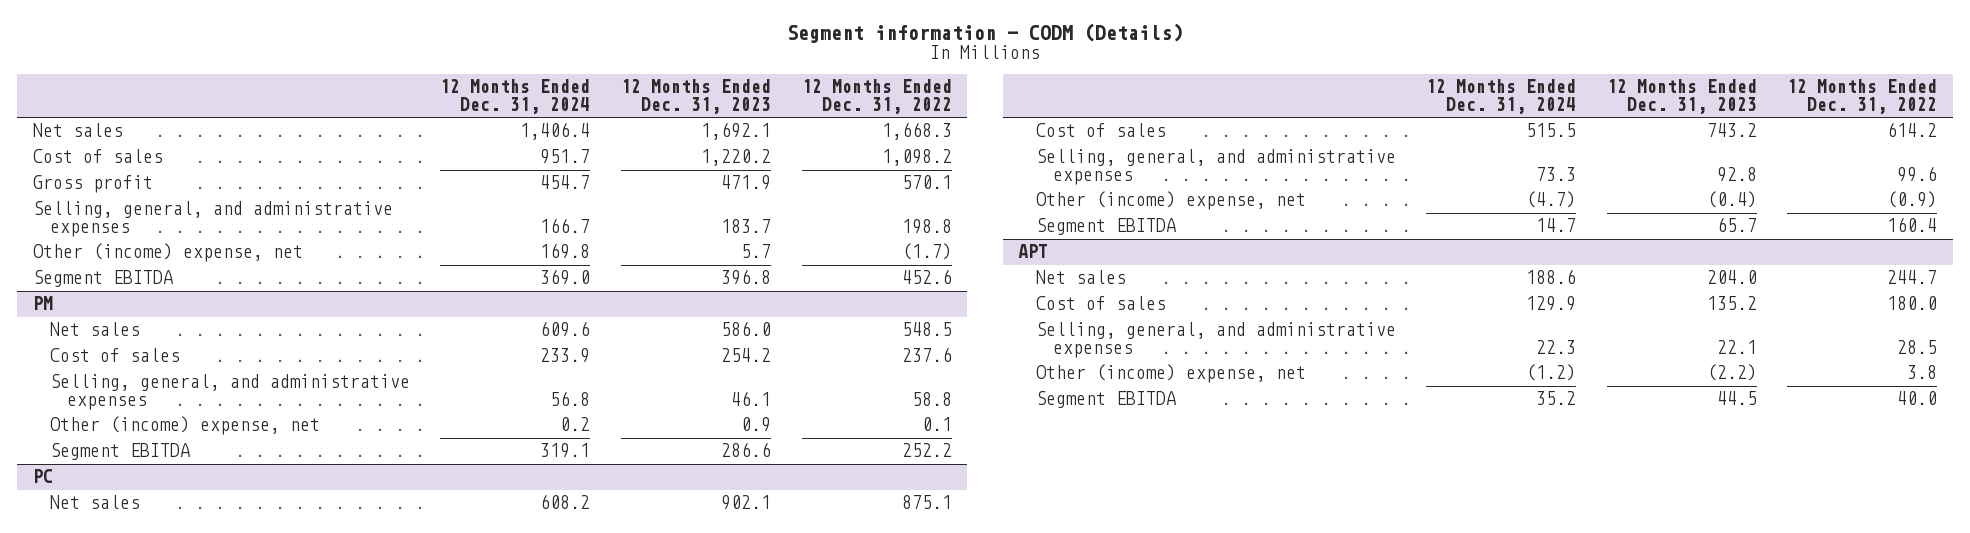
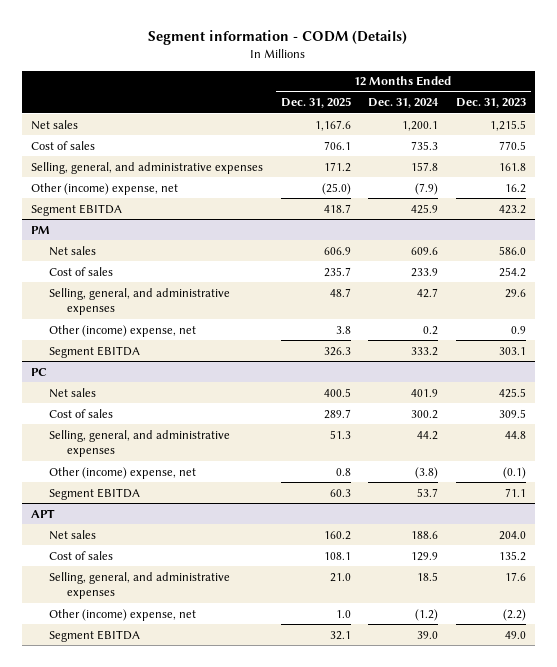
[801,79,952,115] 12 Months Ended Dec. 31, 2022 -> none
none -> [280,97,351,109] Dec. 31, 2025
[32,175,153,194] Gross profit -> none
[520,122,591,141] 1,406.4 -> [402,120,439,131] 1,200.1
[700,122,771,141] 1,692.1 -> [490,119,527,131] 1,215.5
[540,149,591,165] 951.7 -> [411,140,439,150] 735.3
[700,149,771,167] 1,220.2 -> [499,140,527,150] 770.5
[540,218,591,234] 166.7 -> [411,161,439,171] 157.8
[720,219,771,234] 183.7 -> [499,162,527,171] 161.8
[540,243,591,260] 169.8 -> [415,182,439,195] (7.9)
[740,244,771,259] 5.7 -> [505,183,527,193] 16.2
[540,269,591,286] 369.0 -> [411,203,439,214] 425.9
[720,269,771,286] 396.8 -> [499,204,527,214] 423.2
[550,391,591,407] 56.8 -> [417,287,439,298] 42.7
[730,391,771,407] 46.1 -> [505,288,527,298] 29.6
[540,443,591,459] 319.1 -> [411,346,439,356] 333.2
[720,442,771,458] 286.6 -> [499,346,527,355] 303.1
[540,494,591,510] 608.2 -> [411,388,439,397] 401.9
[720,495,771,511] 902.1 -> [499,387,527,398] 425.5
[1526,123,1577,138] 515.5 -> [411,409,439,419] 300.2
[1706,123,1757,138] 743.2 -> [499,408,527,418] 309.5
[1536,167,1577,182] 73.3 -> [417,430,439,440] 44.2
[1716,167,1757,183] 92.8 -> [505,430,527,439] 44.8
[1526,191,1577,209] (4.7) -> [415,466,439,479] (3.8)
[1706,191,1757,209] (0.4) -> [503,466,527,479] (0.1)
[1536,218,1577,233] 14.7 -> [417,487,439,497] 53.7
[1716,217,1757,233] 65.7 -> [505,487,527,497] 71.1
[1536,340,1577,355] 22.3 -> [417,571,439,581] 18.5
[1716,340,1757,355] 22.1 -> [505,571,527,581] 17.6
[1536,391,1577,406] 35.2 -> [417,630,439,639] 39.0
[1716,391,1757,406] 44.5 -> [505,630,527,639] 49.0

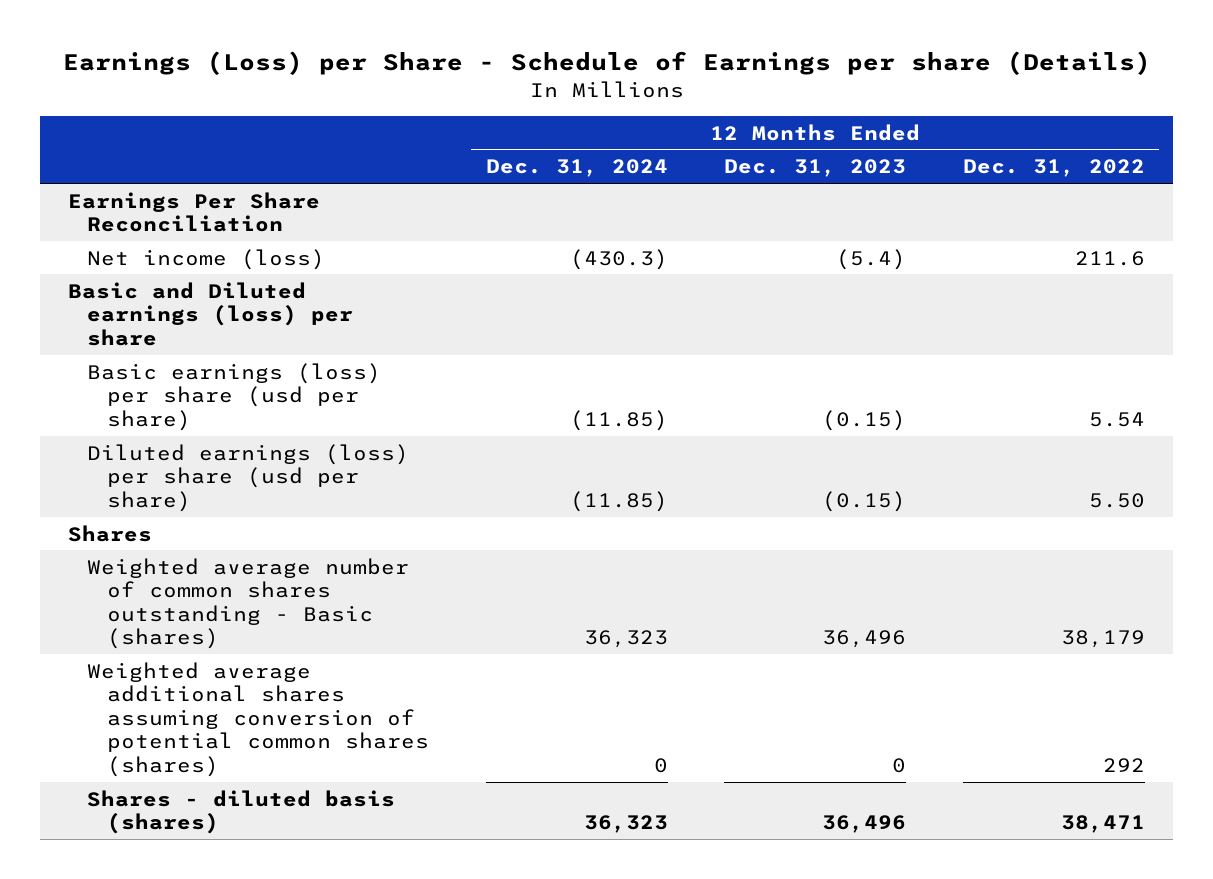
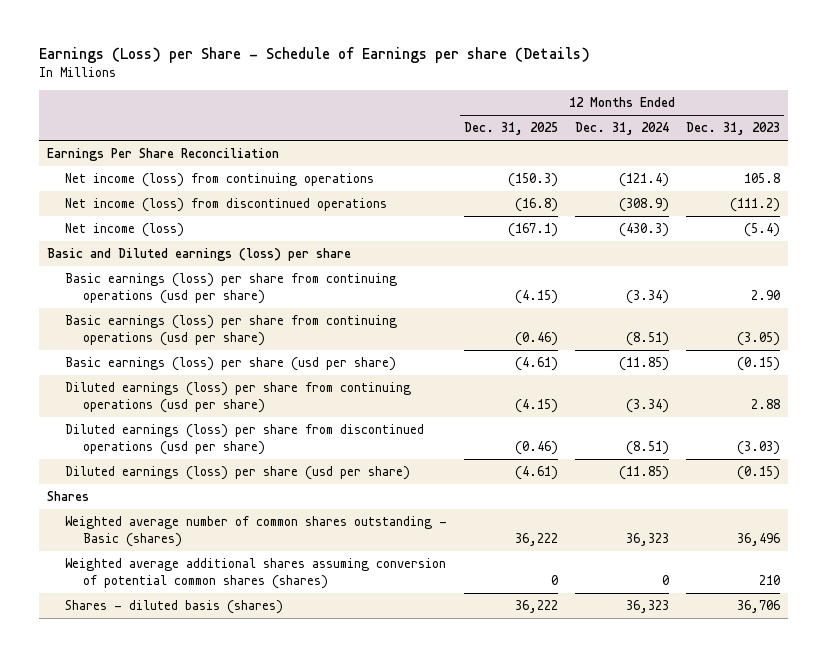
[963,159,1146,178] Dec. 31, 2022 -> none
none -> [464,122,559,136] Dec. 31, 2025
none -> [65,173,375,188] Net income (loss) from continuing operations
none -> [65,198,388,213] Net income (loss) from discontinued operations
none -> [65,273,398,304] Basic earnings (loss) per share from continuing operations (usd per share)
none -> [65,315,398,346] Basic earnings (loss) per share from continuing operations (usd per share)
none -> [65,382,412,413] Diluted earnings (loss) per share from continuing operations (usd per share)
none -> [65,424,425,455] Diluted earnings (loss) per share from discontinued operations (usd per share)
[892,757,907,773] 0 -> [758,574,780,585] 210
[822,815,907,834] 36,496 -> [736,600,780,614] 36,706

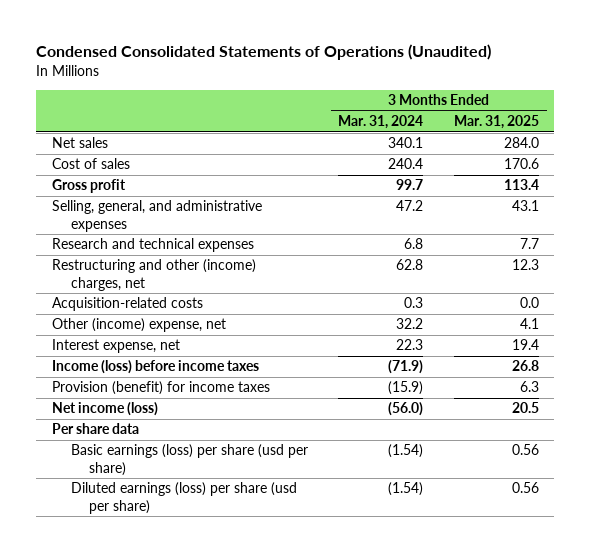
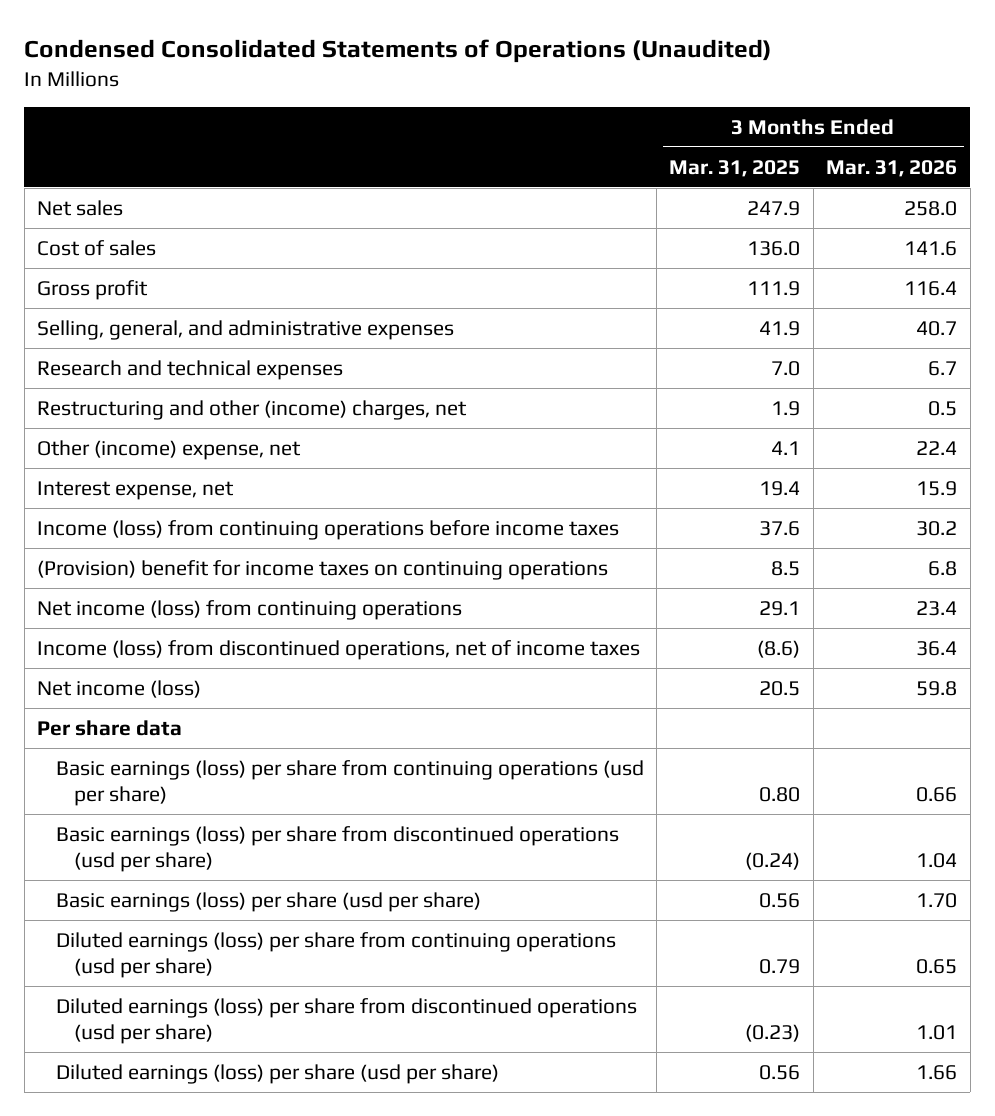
[338,115,424,130] Mar. 31, 2024 -> none
none -> [826,159,958,177] Mar. 31, 2026
[51,297,203,312] Acquisition-related costs -> none
[503,137,539,149] 284.0 -> [747,200,801,216] 247.9
[503,158,539,170] 170.6 -> [747,240,801,256] 136.0
[503,179,539,191] 113.4 -> [747,280,801,296] 111.9
[511,200,539,212] 43.1 -> [759,320,801,336] 41.9
[519,238,539,250] 7.7 -> [771,360,801,376] 7.0
[511,259,539,271] 12.3 -> [771,400,801,416] 1.9
[51,360,259,375] Income (loss) before income taxes -> [37,519,620,540] Income (loss) from continuing operations before income taxes
[511,360,539,372] 26.8 -> [759,520,801,536] 37.6
[51,381,270,396] Provision (benefit) for income taxes -> [37,559,609,580] (Provision) benefit for income taxes on continuing operations
[519,381,539,393] 6.3 -> [771,560,801,576] 8.5
none -> [37,599,463,620] Net income (loss) from continuing operations
none -> [37,639,641,660] Income (loss) from discontinued operations, net of income taxes
none -> [55,759,644,807] Basic earnings (loss) per share from continuing operations (usd per share)
none -> [55,825,619,873] Basic earnings (loss) per share from discontinued operations (usd per share)
none -> [55,931,616,979] Diluted earnings (loss) per share from continuing operations (usd per share)
none -> [55,997,637,1045] Diluted earnings (loss) per share from discontinued operations (usd per share)

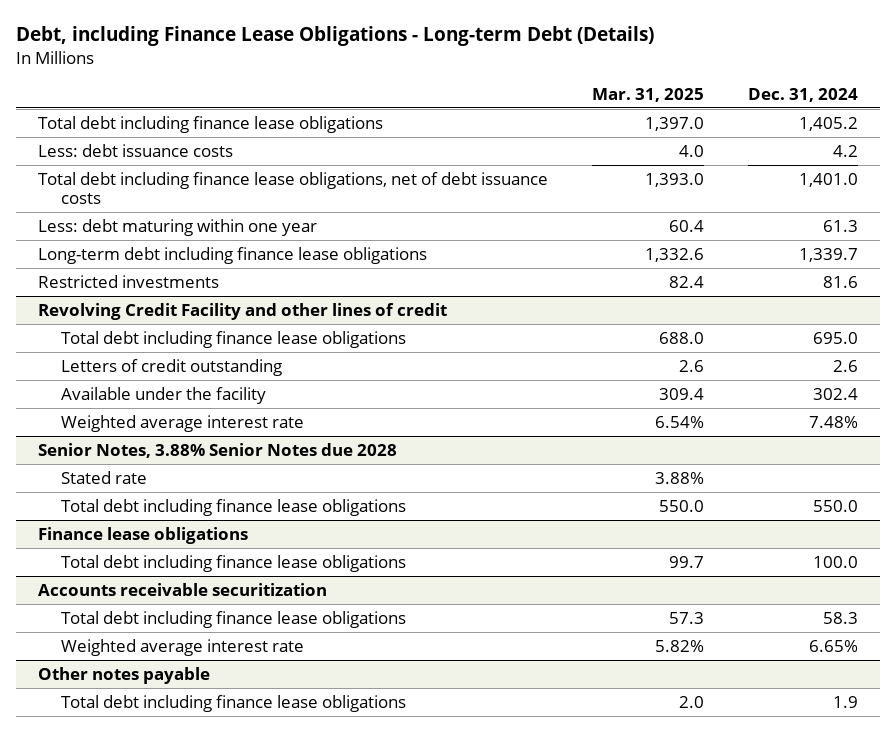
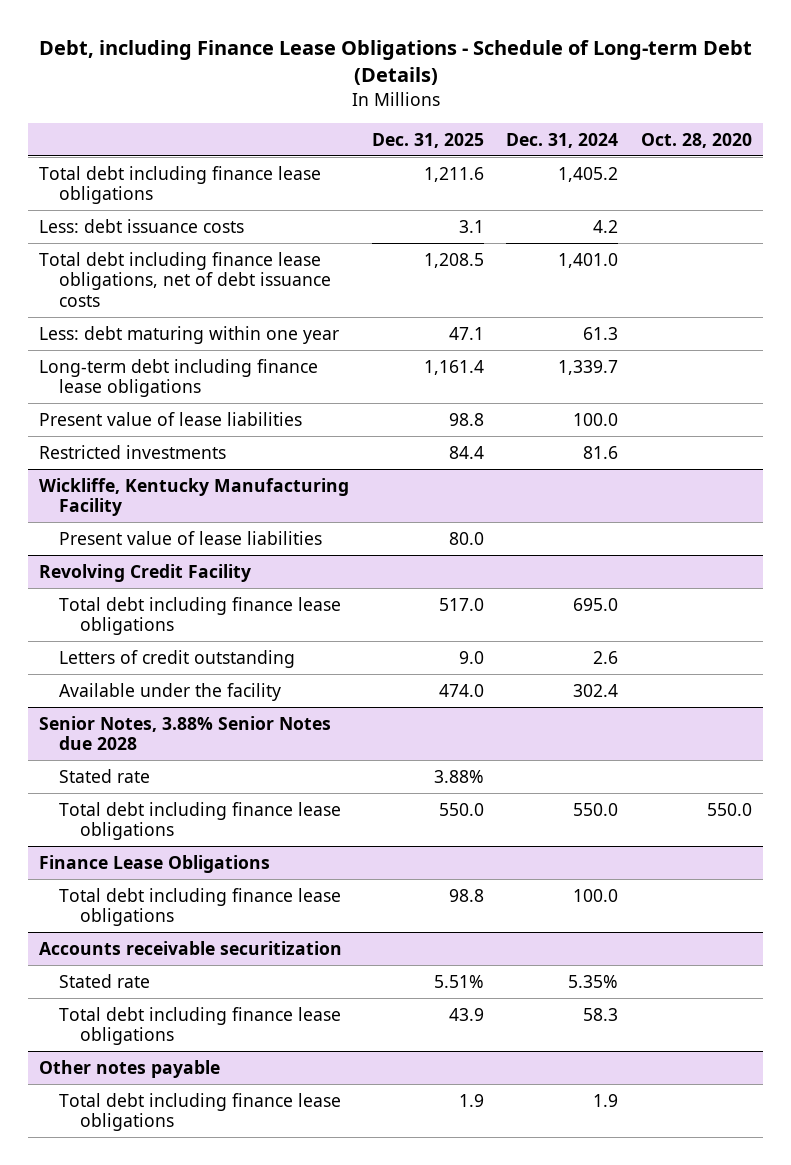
[15,26,654,47] Debt, including Finance Lease Obligations - Long-term Debt (Details) -> [38,39,752,85] Debt, including Finance Lease Obligations - Schedule of Long-term Debt (Details)
[592,87,705,102] Mar. 31, 2025 -> none
none -> [371,132,484,148] Dec. 31, 2025
none -> [641,132,753,148] Oct. 28, 2020
none -> [39,411,303,426] Present value of lease liabilities
none -> [39,477,350,517] Wickliffe, Kentucky Manufacturing Facility
none -> [59,530,323,545] Present value of lease liabilities
[38,302,448,320] Revolving Credit Facility and other lines of credit -> [39,563,252,582] Revolving Credit Facility
[60,414,304,432] Weighted average interest rate -> none
[38,526,249,544] Finance lease obligations -> [39,854,271,873] Finance Lease Obligations
none -> [59,973,151,988] Stated rate
[60,638,304,656] Weighted average interest rate -> none

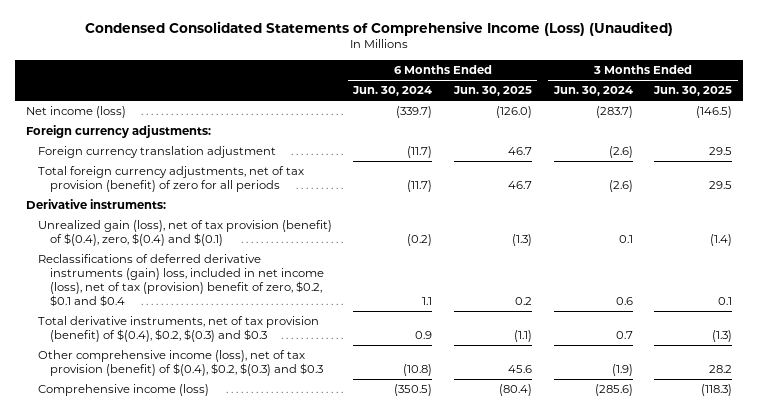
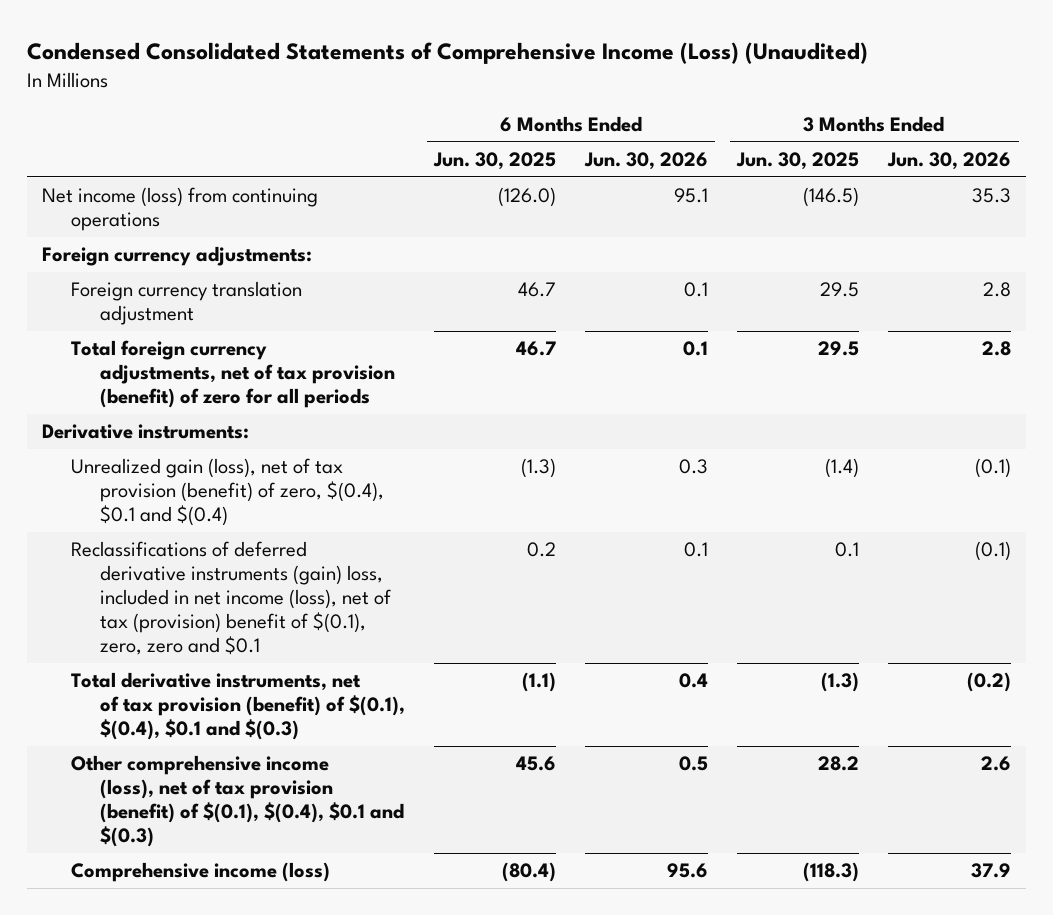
[352,86,433,97] Jun. 30, 2024 -> none
[552,86,633,97] Jun. 30, 2024 -> none
none -> [584,151,709,170] Jun. 30, 2026
none -> [887,151,1012,170] Jun. 30, 2026
[25,106,126,119] Net income (loss) -> [41,187,318,232] Net income (loss) from continuing operations
[37,220,332,246] Unrealized gain (loss), net of tax provision (benefit) of $(0.4), zero, $(0.4) and $(0.1) -> [70,458,384,527] Unrealized gain (loss), net of tax provision (benefit) of zero, $(0.4), $0.1 and $(0.4)
[37,254,324,307] Reclassifications of deferred derivative instruments (gain) loss, included in net income (loss), net of tax (provision) benefit of zero, $0.2, $0.1 and $0.4 -> [70,541,391,656] Reclassifications of deferred derivative instruments (gain) loss, included in net income (loss), net of tax (provision) benefit of $(0.1), zero, zero and $0.1
[37,316,319,342] Total derivative instruments, net of tax provision (benefit) of $(0.4), $0.2, $(0.3) and $0.3 -> [70,672,405,741] Total derivative instruments, net of tax provision (benefit) of $(0.1), $(0.4), $0.1 and $(0.3)
[37,350,323,376] Other comprehensive income (loss), net of tax provision (benefit) of $(0.4), $0.2, $(0.3) and $0.3 -> [70,755,404,848] Other comprehensive income (loss), net of tax provision (benefit) of $(0.1), $(0.4), $0.1 and $(0.3)

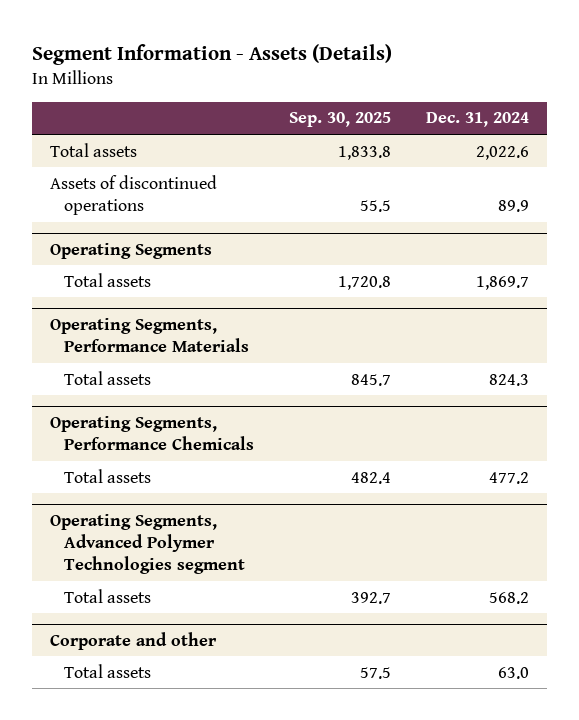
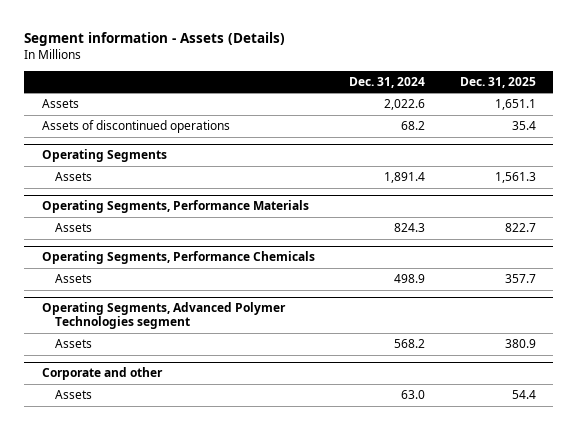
[32,43,393,65] Segment Information - Assets (Details) -> [24,31,286,46] Segment information - Assets (Details)
[288,112,391,128] Sep. 30, 2025 -> none
none -> [459,76,536,88] Dec. 31, 2025
[49,142,137,157] Total assets -> [41,99,79,109] Assets
[497,199,529,212] 89.9 -> [401,121,426,131] 68.2
[63,272,151,287] Total assets -> [55,172,93,182] Assets
[475,275,529,290] 1,869.7 -> [384,172,426,184] 1,891.4
[63,370,151,385] Total assets -> [55,223,93,233] Assets
[63,468,151,483] Total assets -> [55,274,93,284] Assets
[488,471,529,484] 477.2 -> [394,274,426,284] 498.9
[63,588,151,603] Total assets -> [55,339,93,349] Assets
[63,663,151,678] Total assets -> [55,390,93,400] Assets

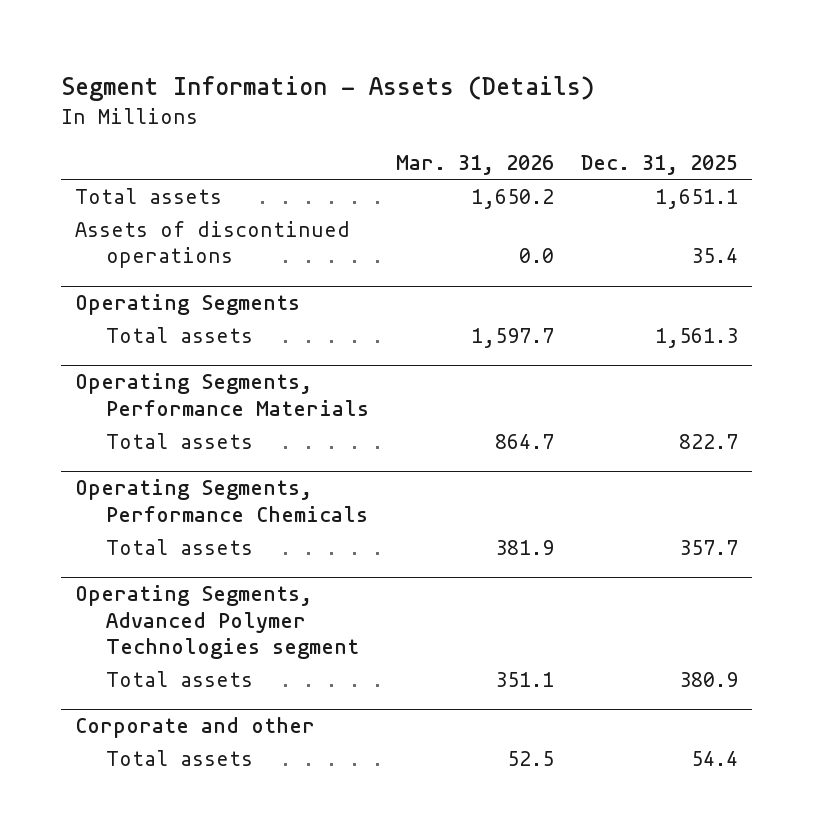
[24,31,286,46] Segment information - Assets (Details) -> [61,75,596,101] Segment Information - Assets (Details)
[349,76,426,88] Dec. 31, 2024 -> none
none -> [396,154,555,175] Mar. 31, 2026
[41,99,79,109] Assets -> [74,188,222,205] Total assets
[55,172,93,182] Assets -> [106,327,254,344] Total assets
[55,223,93,233] Assets -> [106,433,254,450] Total assets
[55,274,93,284] Assets -> [106,539,254,556] Total assets
[55,339,93,349] Assets -> [106,671,254,688] Total assets
[55,390,93,400] Assets -> [106,750,254,767] Total assets

